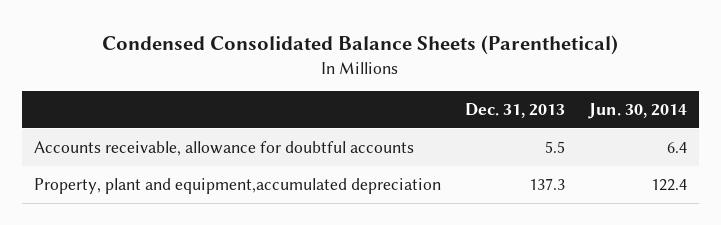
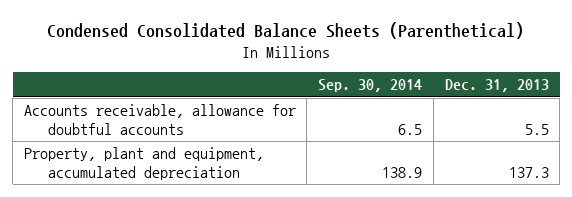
[587,103,687,120] Jun. 30, 2014 -> none
none -> [318,79,423,93] Sep. 30, 2014
[34,178,442,195] Property, plant and equipment,accumulated depreciation -> [23,146,264,181] Property, plant and equipment, accumulated depreciation

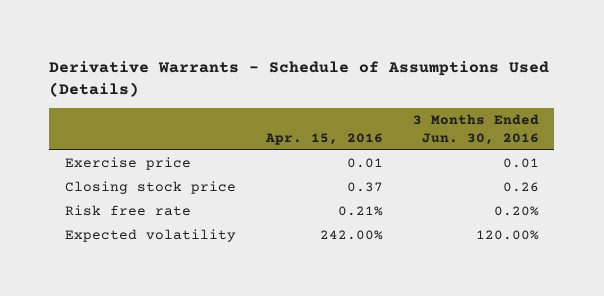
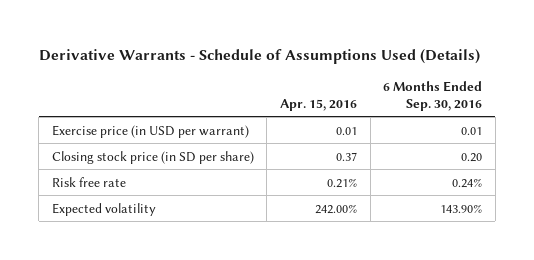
[413,114,540,146] 3 Months Ended Jun. 30, 2016 -> none
none -> [383,81,483,111] 6 Months Ended Sep. 30, 2016
[64,157,191,171] Exercise price -> [51,124,249,138] Exercise price (in USD per warrant)
[64,181,236,195] Closing stock price -> [51,150,254,164] Closing stock price (in SD per share)

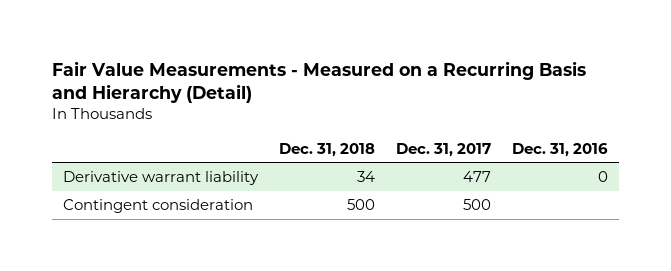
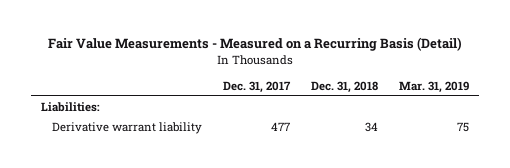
[52,60,587,104] Fair Value Measurements - Measured on a Recurring Basis and Hierarchy (Detail) -> [47,37,462,52] Fair Value Measurements - Measured on a Recurring Basis (Detail)
[512,142,609,157] Dec. 31, 2016 -> none
none -> [398,80,469,93] Mar. 31, 2019
none -> [41,102,101,113] Liabilities:
[62,199,253,214] Contingent consideration -> none

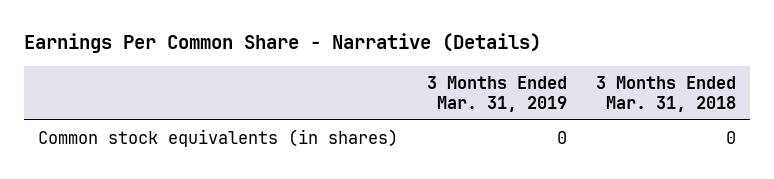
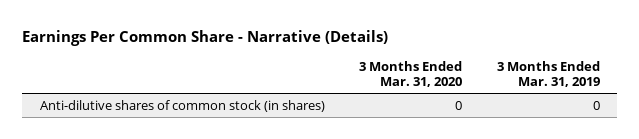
[595,75,736,113] 3 Months Ended Mar. 31, 2018 -> none
none -> [359,60,463,88] 3 Months Ended Mar. 31, 2020
[38,128,399,147] Common stock equivalents (in shares) -> [39,100,325,113] Anti-dilutive shares of common stock (in shares)

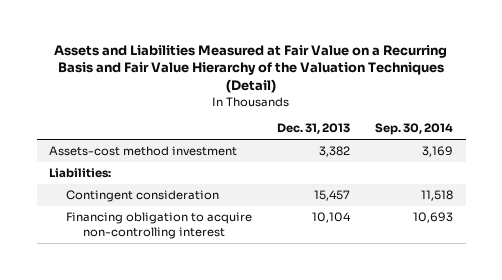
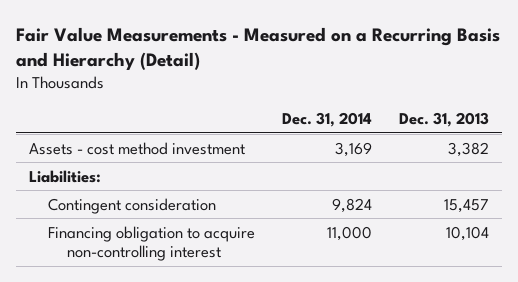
[54,44,448,94] Assets and Liabilities Measured at Fair Value on a Recurring Basis and Fair Value Hierarchy of the Valuation Techniques (Detail) -> [15,26,500,71] Fair Value Measurements - Measured on a Recurring Basis and Hierarchy (Detail)
[374,123,453,136] Sep. 30, 2014 -> none
none -> [281,112,372,128] Dec. 31, 2014
[49,146,238,157] Assets-cost method investment -> [28,141,245,155] Assets - cost method investment

